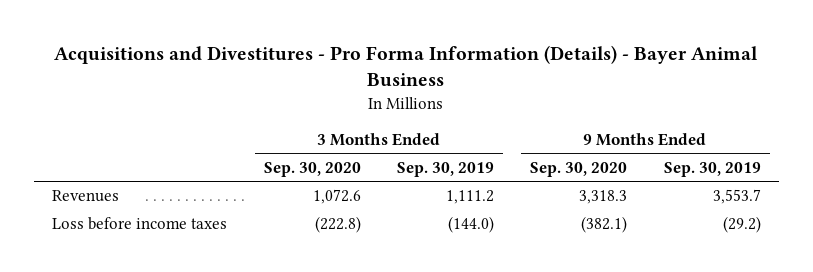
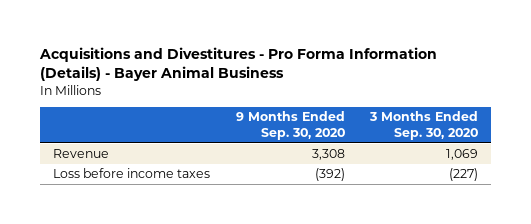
[396,161,494,177] Sep. 30, 2019 -> none
[663,161,761,177] Sep. 30, 2019 -> none
[52,190,120,203] Revenues -> none
none -> [52,149,109,159] Revenue
[314,216,361,234] (222.8) -> [449,168,479,182] (227)
[581,216,628,234] (382.1) -> [314,168,345,182] (392)

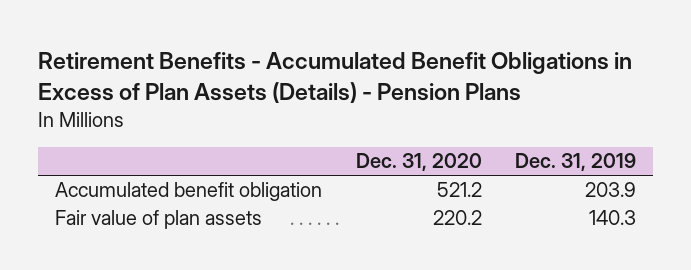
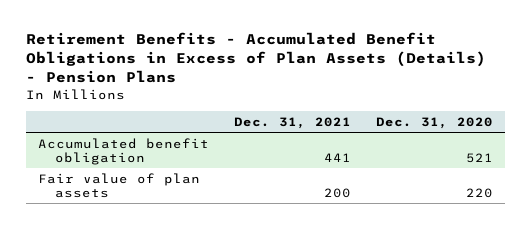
[515,153,637,172] Dec. 31, 2019 -> none
none -> [233,116,351,129] Dec. 31, 2021
[436,182,482,198] 521.2 -> [465,153,493,164] 521
[432,210,482,226] 220.2 -> [465,188,493,199] 220

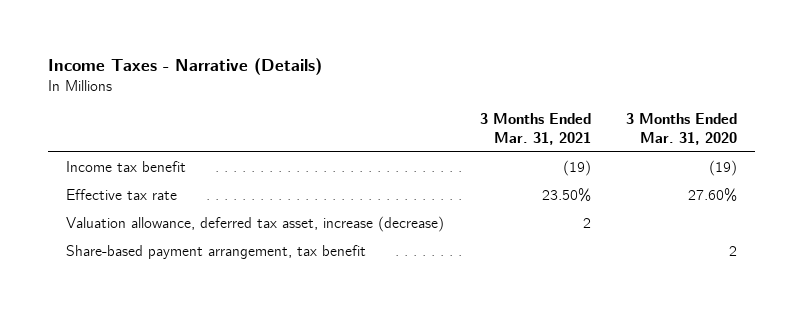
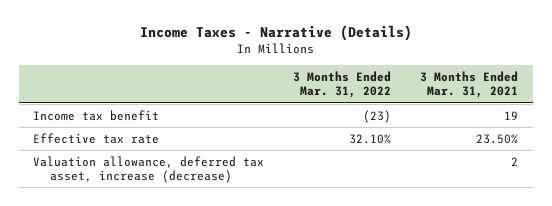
[625,113,737,145] 3 Months Ended Mar. 31, 2020 -> none
none -> [293,71,392,99] 3 Months Ended Mar. 31, 2022
[562,159,591,176] (19) -> [504,110,519,120] 19
[66,244,367,259] Share-based payment arrangement, tax benefit -> none

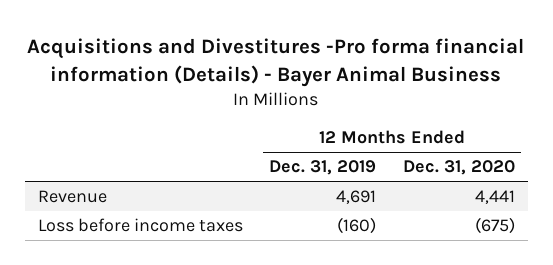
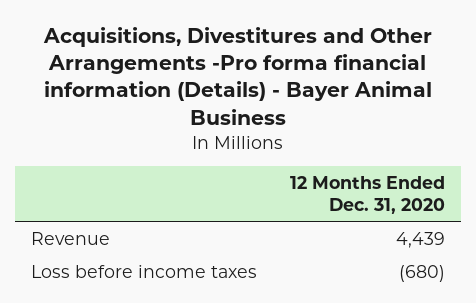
[27,38,525,87] Acquisitions and Divestitures -Pro forma financial information (Details) - Bayer Animal Business -> [42,26,432,125] Acquisitions, Divestitures and Other Arrangements -Pro forma financial information (Details) - Bayer Animal Business
[269,160,377,176] Dec. 31, 2019 -> none
[474,190,515,205] 4,441 -> [395,231,445,248] 4,439
[474,217,515,235] (675) -> [398,264,445,282] (680)

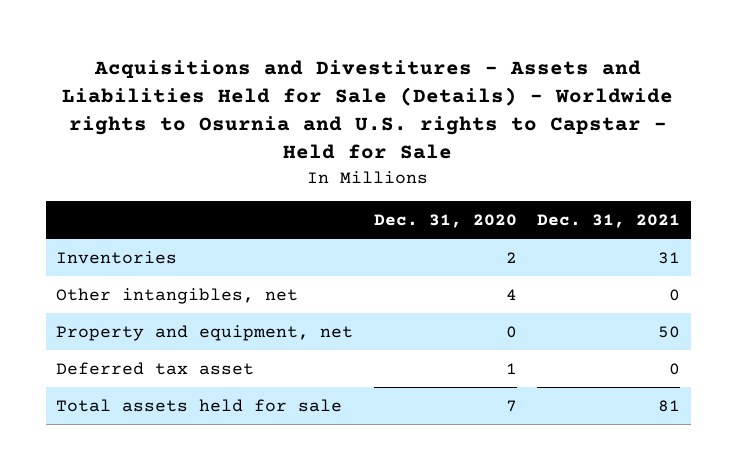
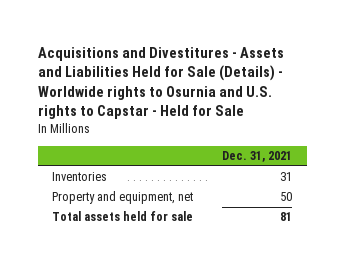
[373,213,517,228] Dec. 31, 2020 -> none
[56,287,299,304] Other intangibles, net -> none
[56,361,255,375] Deferred tax asset -> none

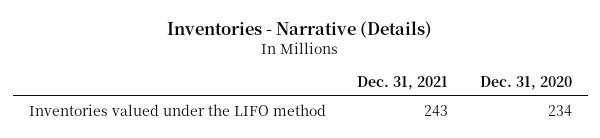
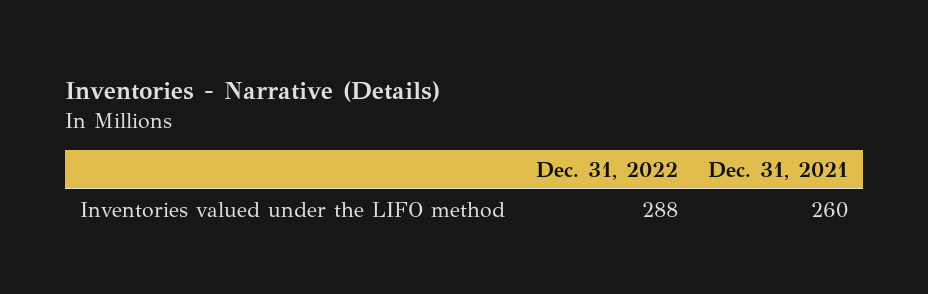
[479,75,572,90] Dec. 31, 2020 -> none
none -> [535,161,678,180] Dec. 31, 2022
[424,104,449,116] 243 -> [811,201,849,218] 260

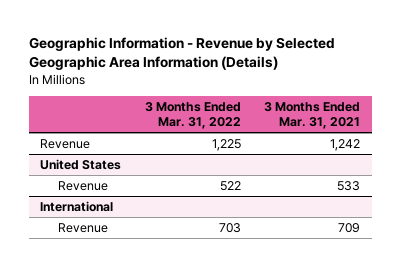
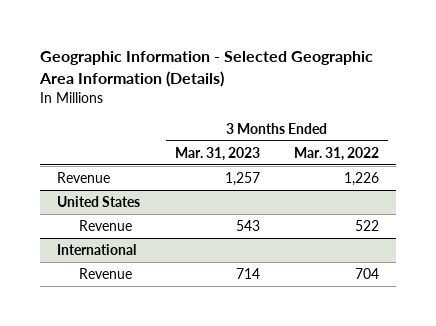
[28,36,335,71] Geographic Information - Revenue by Selected Geographic Area Information (Details) -> [38,50,373,87] Geographic Information - Selected Geographic Area Information (Details)
[263,101,360,130] 3 Months Ended Mar. 31, 2021 -> none
none -> [174,146,260,161] Mar. 31, 2023
[211,138,241,151] 1,225 -> [344,172,380,187] 1,226
[218,222,241,233] 703 -> [355,268,380,280] 704

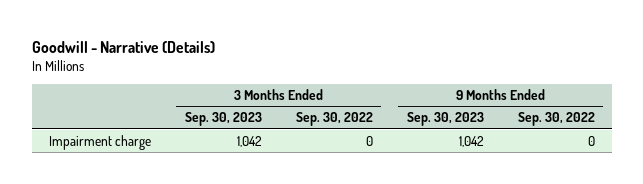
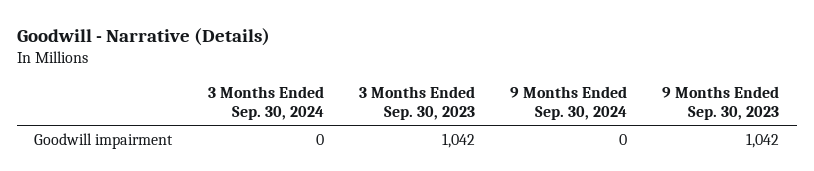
[295,112,373,127] Sep. 30, 2022 -> none
[517,112,595,127] Sep. 30, 2022 -> none
none -> [207,86,324,120] 3 Months Ended Sep. 30, 2024
none -> [510,86,628,120] 9 Months Ended Sep. 30, 2024
[48,134,151,150] Impairment charge -> [34,133,174,150] Goodwill impairment

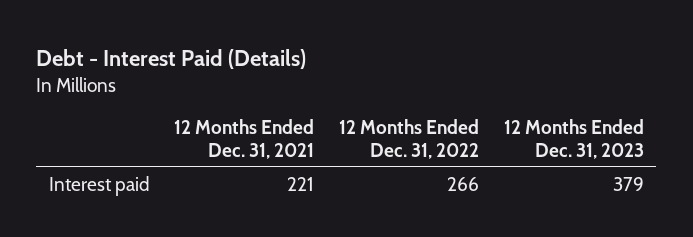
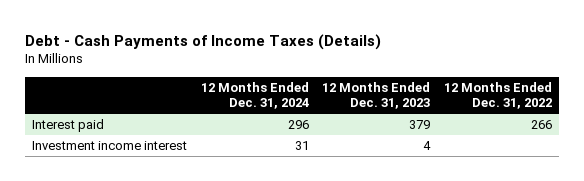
[36,48,307,69] Debt - Interest Paid (Details) -> [25,33,382,50] Debt - Cash Payments of Income Taxes (Details)
[174,118,315,159] 12 Months Ended Dec. 31, 2021 -> none
none -> [200,81,309,110] 12 Months Ended Dec. 31, 2024
none -> [32,141,188,151] Investment income interest

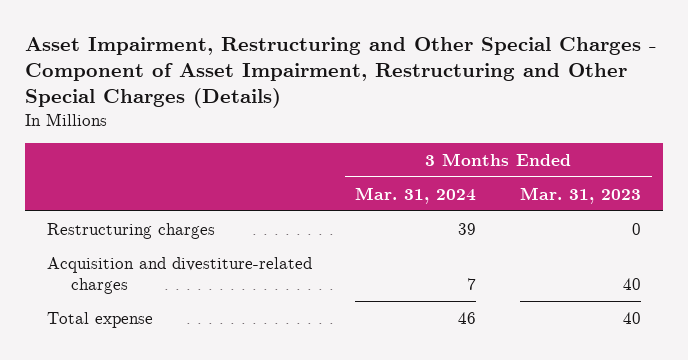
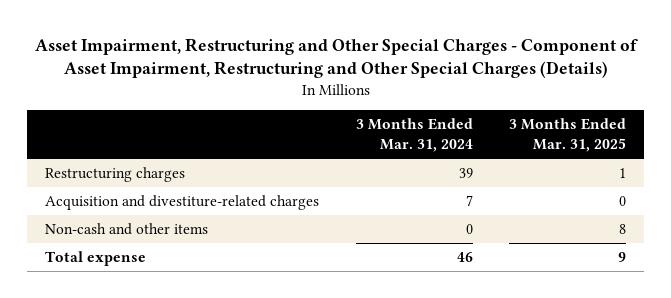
[520,186,642,204] Mar. 31, 2023 -> none
none -> [509,118,627,153] 3 Months Ended Mar. 31, 2025
none -> [45,223,209,236] Non-cash and other items

